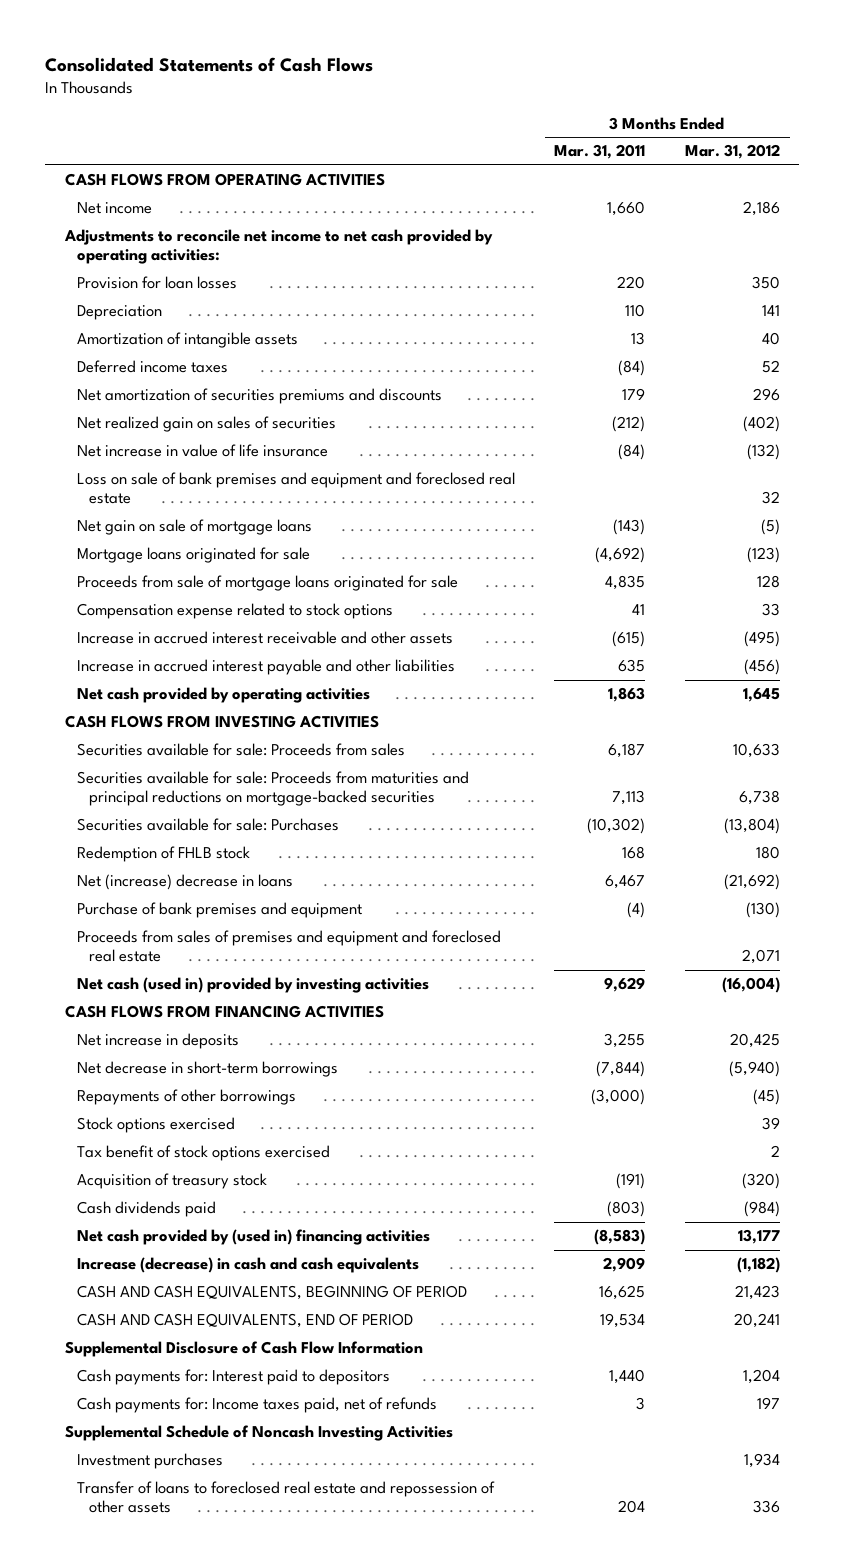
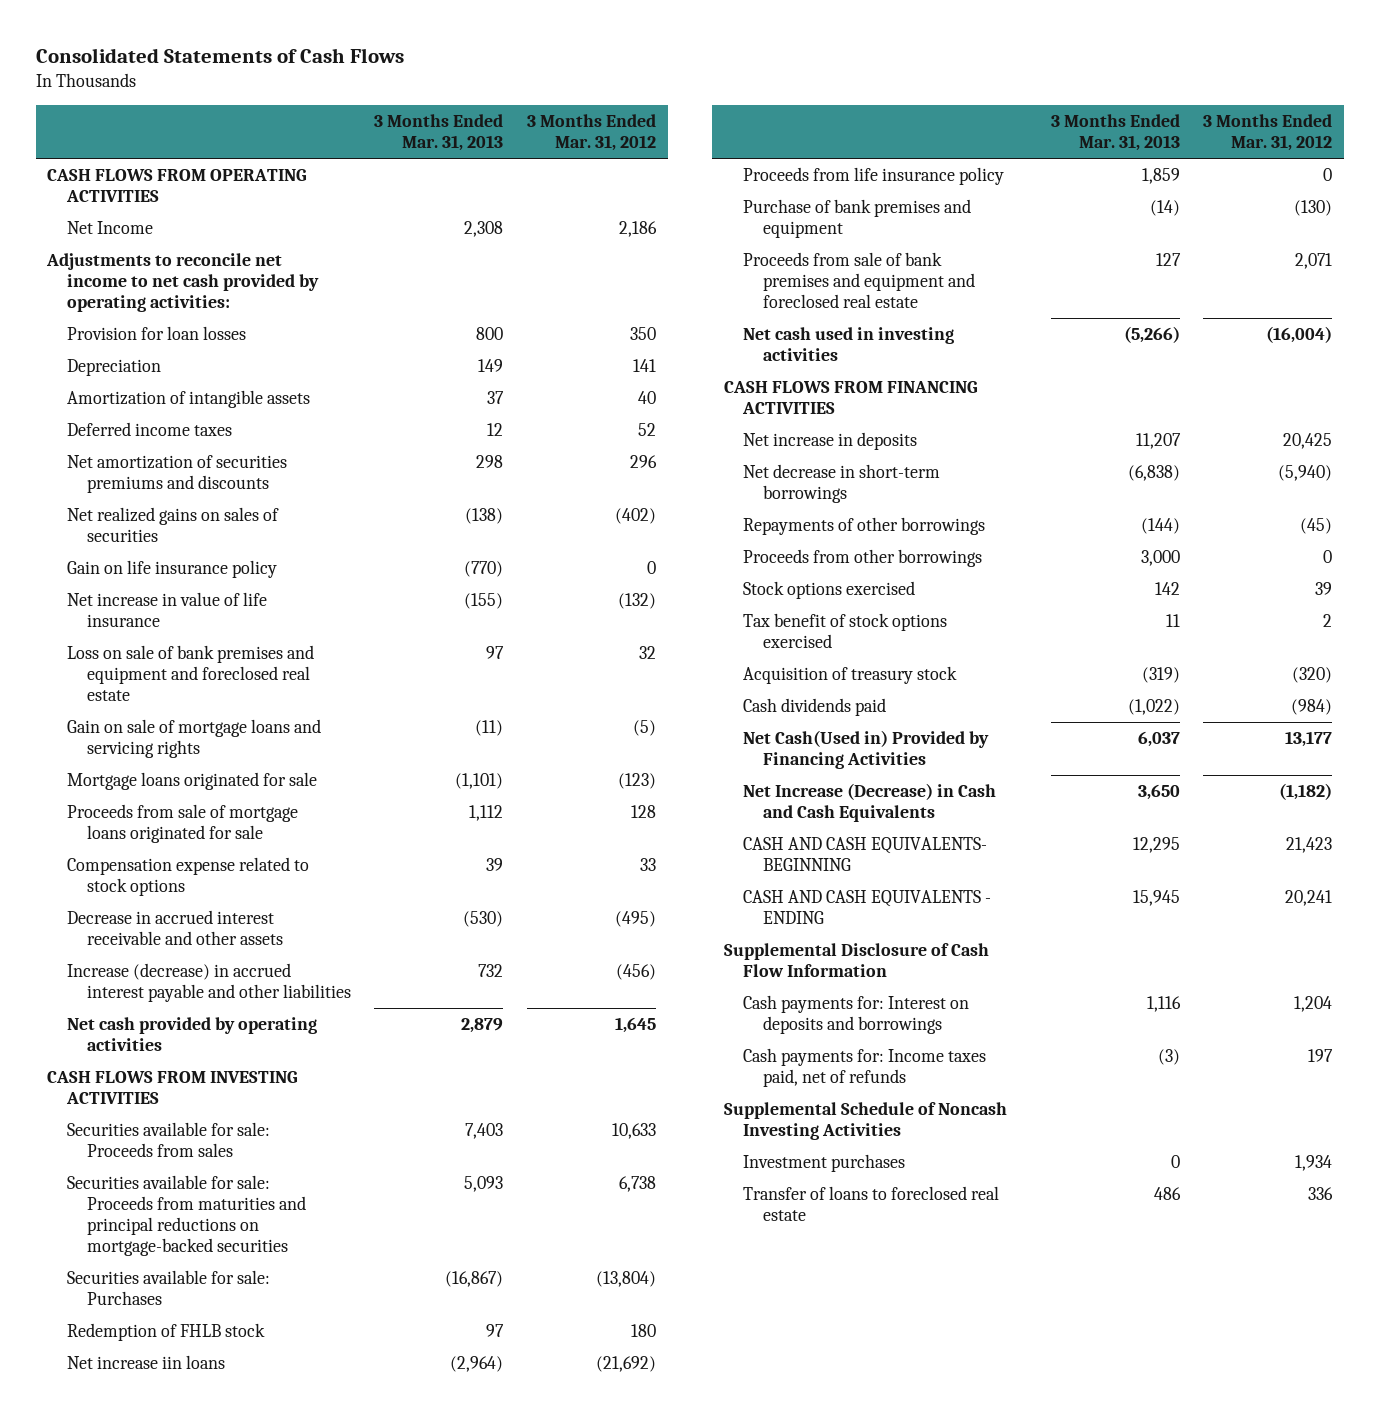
[554,144,646,160] Mar. 31, 2011 -> none
none -> [374,114,504,152] 3 Months Ended Mar. 31, 2013
[77,202,153,215] Net income -> [67,221,154,235] Net Income
[77,416,337,433] Net realized gain on sales of securities -> [67,507,280,543] Net realized gains on sales of securities
none -> [67,560,278,579] Gain on life insurance policy
[77,519,313,536] Net gain on sale of mortgage loans -> [67,719,322,759] Gain on sale of mortgage loans and servicing rights
[77,631,454,645] Increase in accrued interest receivable and other assets -> [67,910,284,946] Decrease in accrued interest receivable and other assets
[77,659,456,676] Increase in accrued interest payable and other liabilities -> [67,963,352,1003] Increase (decrease) in accrued interest payable and other liabilities
[77,874,294,891] Net (increase) decrease in loans -> [67,1355,226,1370] Net increase iin loans
none -> [743,167,1005,186] Proceeds from life insurance policy
[77,930,502,963] Proceeds from sales of premises and equipment and foreclosed real estate -> [743,252,976,309] Proceeds from sale of bank premises and equipment and foreclosed real estate
[77,977,430,994] Net cash (used in) provided by investing activities -> [743,327,955,362] Net cash used in investing activities
none -> [743,549,983,568] Proceeds from other borrowings
[77,1229,431,1246] Net cash provided by (used in) financing activities -> [743,730,990,770] Net Cash(Used in) Provided by Financing Activities
[77,1257,420,1274] Increase (decrease) in cash and cash equivalents -> [743,783,997,823] Net Increase (Decrease) in Cash and Cash Equivalents
[77,1285,468,1301] CASH AND CASH EQUIVALENTS, BEGINNING OF PERIOD -> [743,837,988,872] CASH AND CASH EQUIVALENTS- BEGINNING
[77,1313,414,1329] CASH AND CASH EQUIVALENTS, END OF PERIOD -> [743,890,992,925] CASH AND CASH EQUIVALENTS - ENDING
[77,1369,391,1386] Cash payments for: Interest paid to depositors -> [743,995,970,1035] Cash payments for: Interest on deposits and borrowings
[77,1481,496,1514] Transfer of loans to foreclosed real estate and repossession of other assets -> [743,1186,1000,1222] Transfer of loans to foreclosed real estate

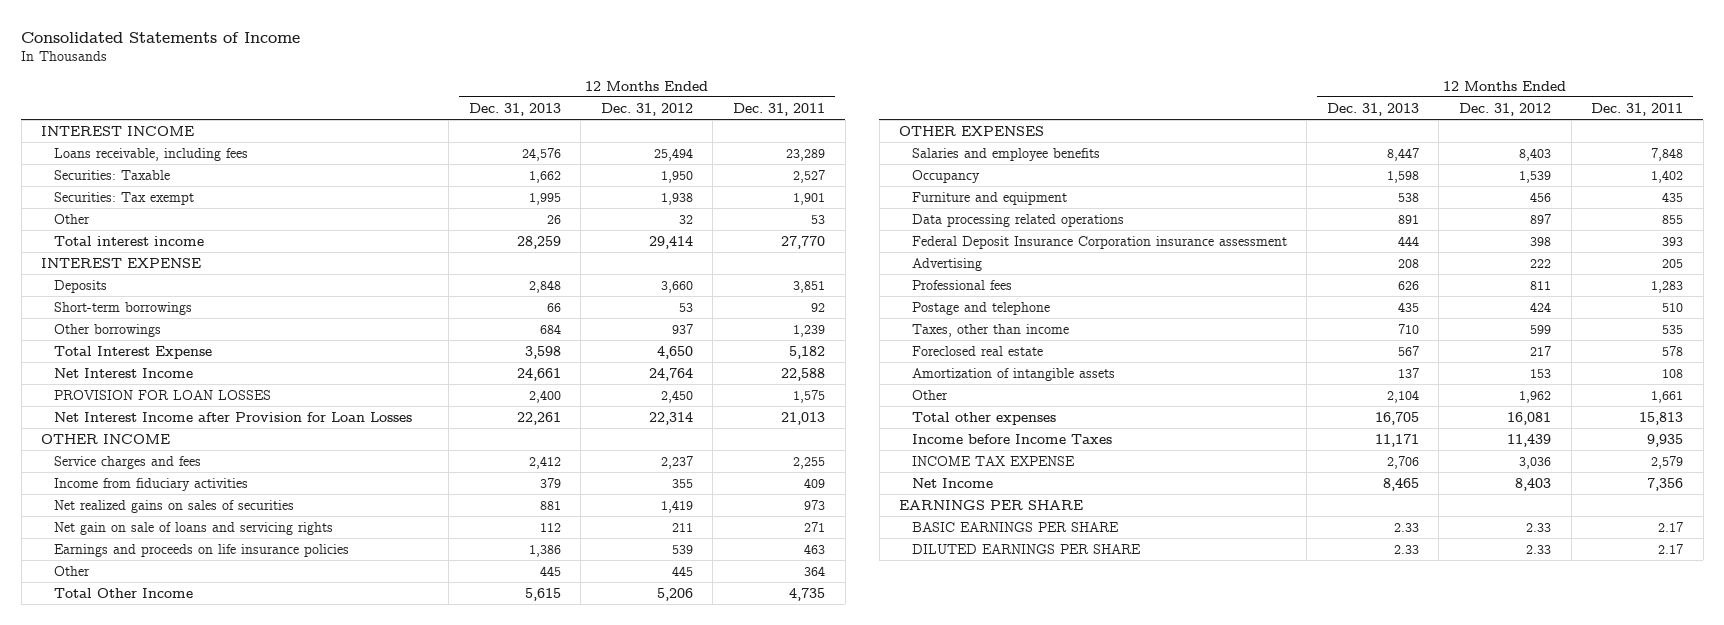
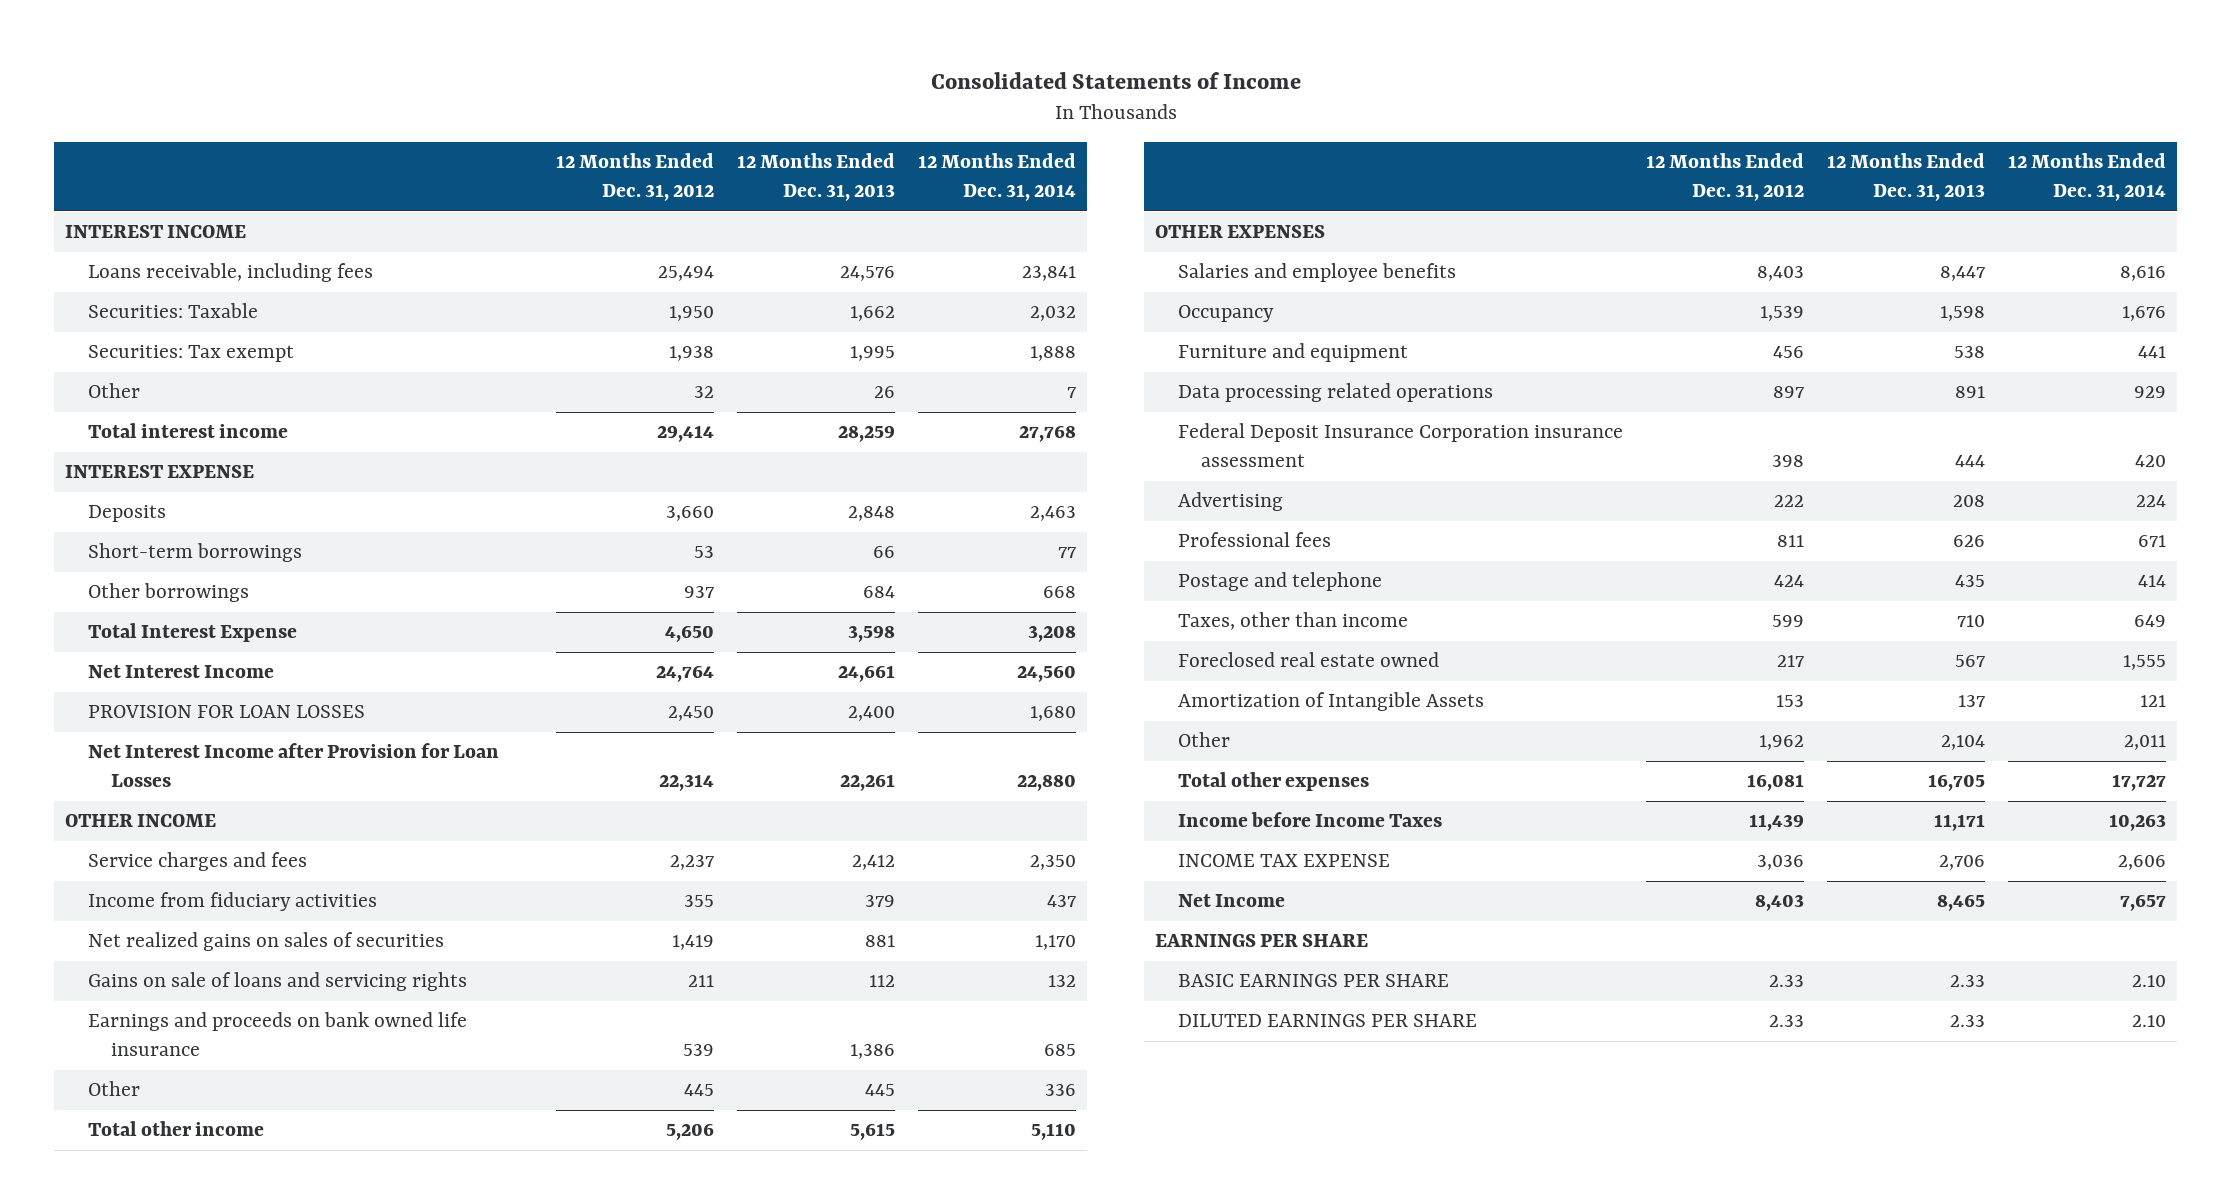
[733,102,826,116] Dec. 31, 2011 -> none
none -> [917,153,1076,202] 12 Months Ended Dec. 31, 2014
[53,521,333,535] Net gain on sale of loans and servicing rights -> [88,972,468,992] Gains on sale of loans and servicing rights
[53,543,349,557] Earnings and proceeds on life insurance policies -> [88,1012,468,1057] Earnings and proceeds on bank owned life insurance
[53,587,193,598] Total Other Income -> [88,1121,265,1137] Total other income
[911,345,1043,356] Foreclosed real estate -> [1178,652,1440,668] Foreclosed real estate owned
[911,367,1115,381] Amortization of intangible assets -> [1178,692,1485,712] Amortization of Intangible Assets

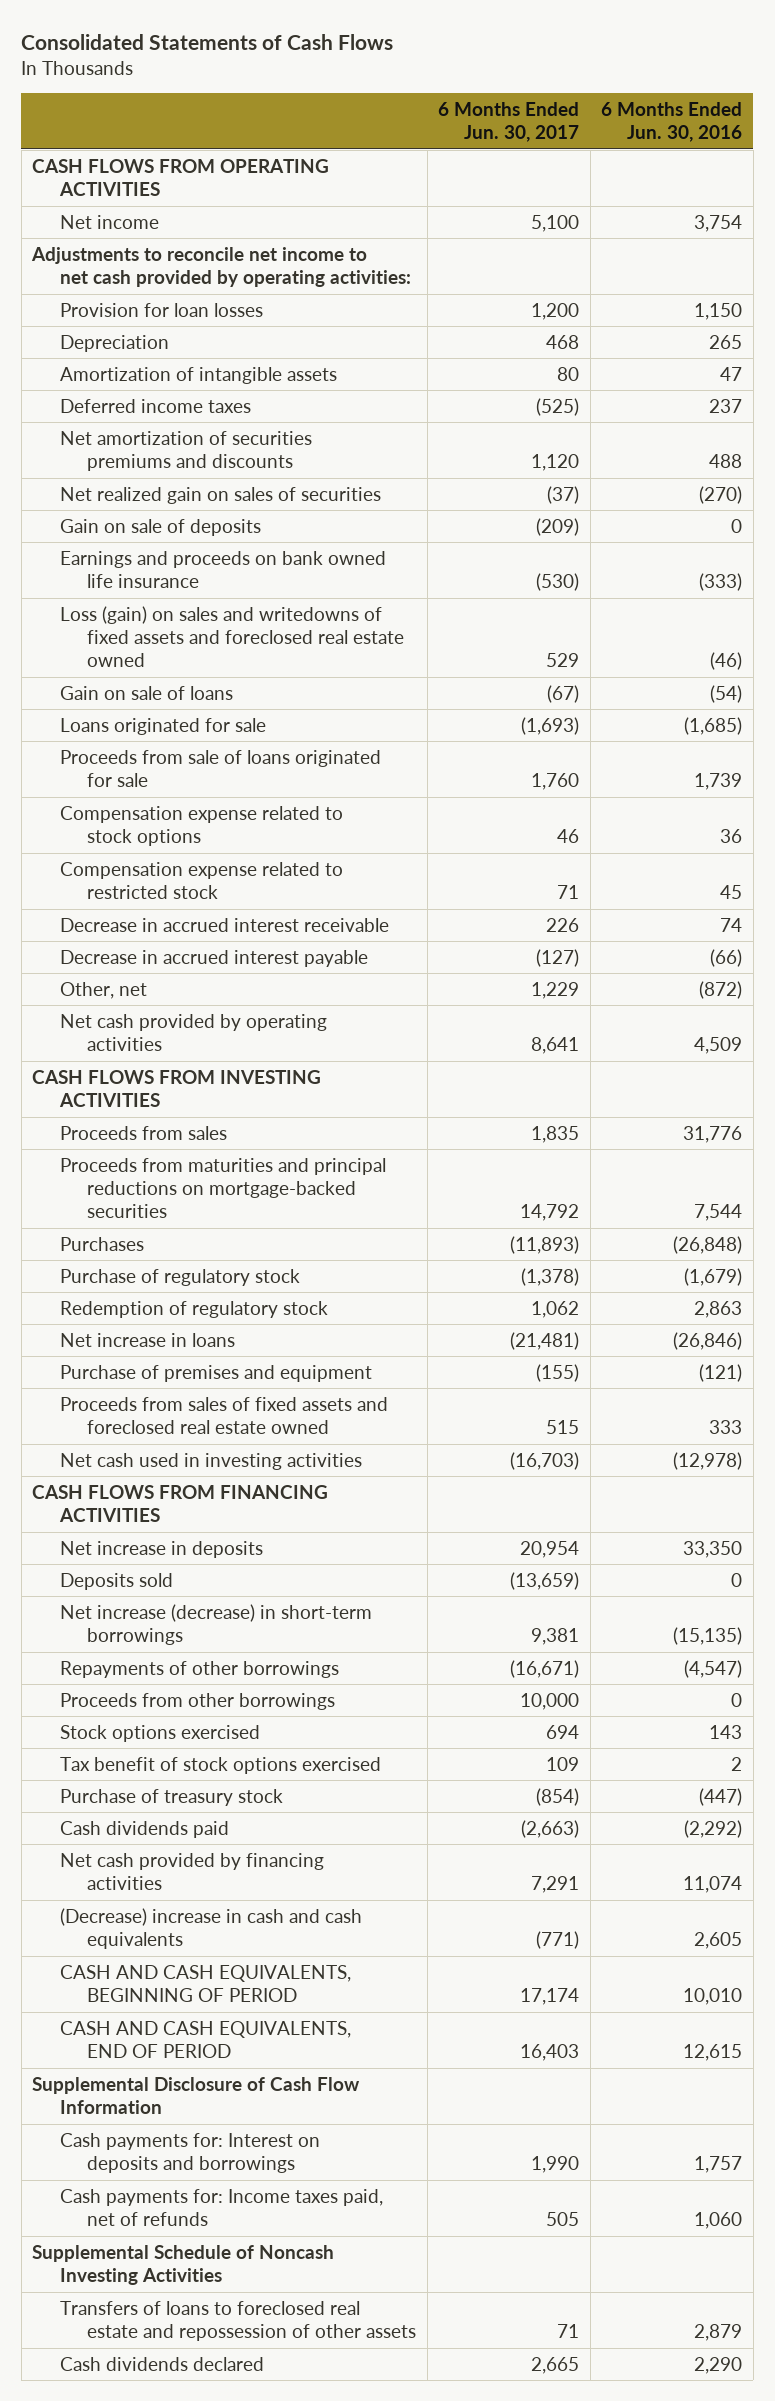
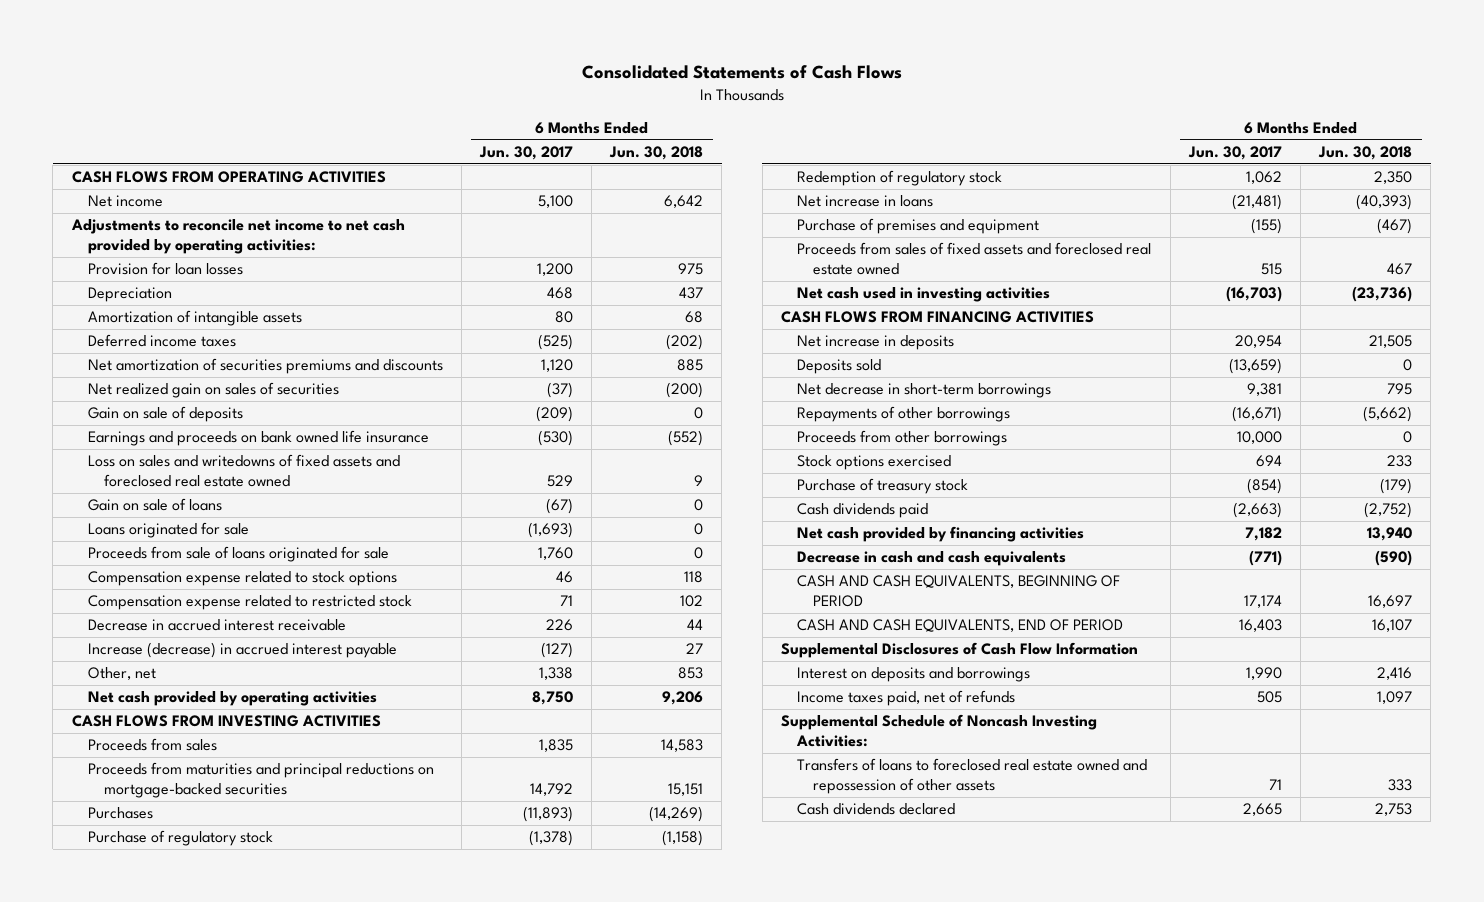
[601,102,743,143] 6 Months Ended Jun. 30, 2016 -> none
none -> [609,146,704,161] Jun. 30, 2018
[59,605,405,668] Loss (gain) on sales and writedowns of fixed assets and foreclosed real estate owned -> [87,454,400,488] Loss on sales and writedowns of fixed assets and foreclosed real estate owned
[59,949,368,967] Decrease in accrued interest payable -> [87,642,397,659] Increase (decrease) in accrued interest payable
[531,981,580,999] 1,229 -> [539,667,574,681] 1,338
[531,1037,580,1055] 8,641 -> [532,691,574,706] 8,750
[59,1603,372,1646] Net increase (decrease) in short-term borrowings -> [796,383,1051,399] Net decrease in short-term borrowings
[59,1756,381,1774] Tax benefit of stock options exercised -> none
[531,1876,580,1894] 7,291 -> [1245,527,1283,542] 7,182
[59,1907,362,1950] (Decrease) increase in cash and cash equivalents -> [796,551,1066,567] Decrease in cash and cash equivalents
[32,2076,361,2115] Supplemental Disclosure of Cash Flow Information -> [780,642,1138,659] Supplemental Disclosures of Cash Flow Information
[59,2132,320,2174] Cash payments for: Interest on deposits and borrowings -> [796,667,1030,683] Interest on deposits and borrowings
[59,2188,383,2227] Cash payments for: Income taxes paid, net of refunds -> [796,690,1015,707] Income taxes paid, net of refunds
[32,2244,335,2286] Supplemental Schedule of Noncash Investing Activities -> [780,714,1097,748] Supplemental Schedule of Noncash Investing Activities:
[59,2300,417,2342] Transfers of loans to foreclosed real estate and repossession of other assets -> [796,758,1147,795] Transfers of loans to foreclosed real estate owned and repossession of other assets

